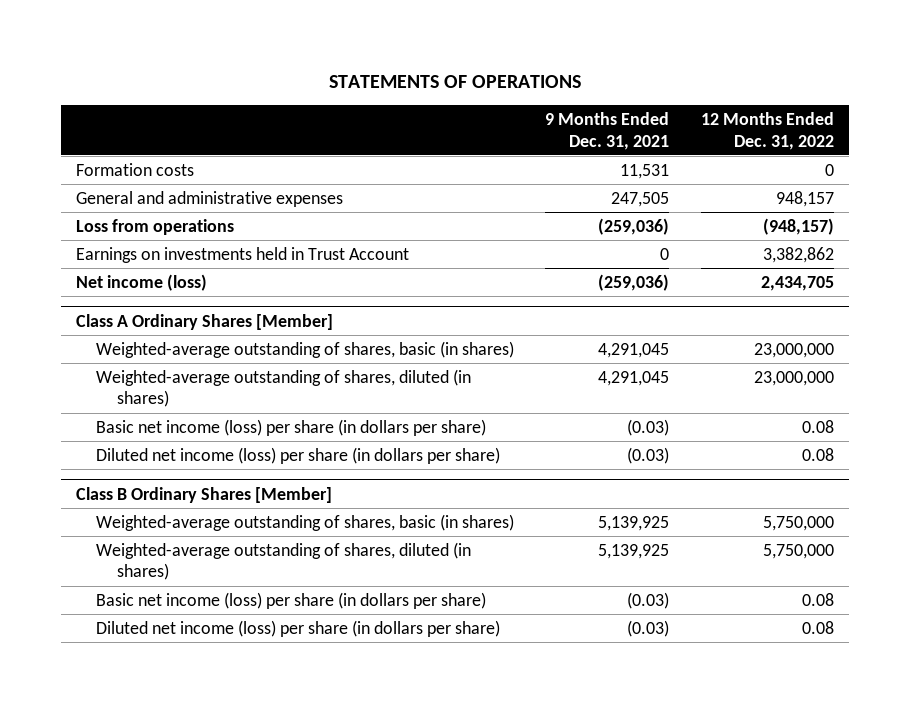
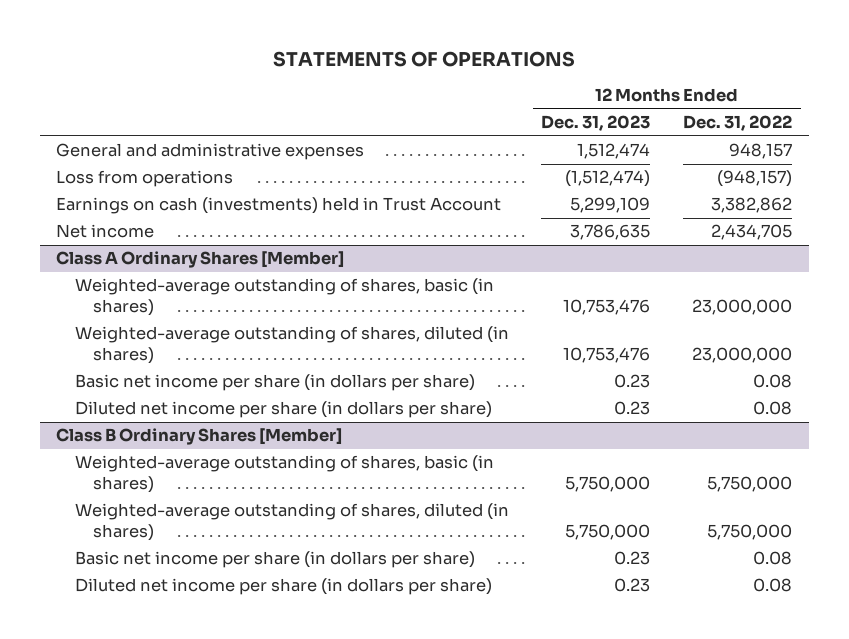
[545,111,670,150] 9 Months Ended Dec. 31, 2021 -> none
none -> [541,115,651,132] Dec. 31, 2023
[76,162,195,176] Formation costs -> none
[76,246,410,263] Earnings on investments held in Trust Account -> [56,197,502,215] Earnings on cash (investments) held in Trust Account
[76,273,208,291] Net income (loss) -> [56,224,155,239] Net income
[96,418,487,436] Basic net income (loss) per share (in dollars per share) -> [74,374,475,392] Basic net income per share (in dollars per share)
[96,446,501,464] Diluted net income (loss) per share (in dollars per share) -> [74,401,492,419] Diluted net income per share (in dollars per share)
[96,591,487,609] Basic net income (loss) per share (in dollars per share) -> [74,551,475,569] Basic net income per share (in dollars per share)
[96,619,501,637] Diluted net income (loss) per share (in dollars per share) -> [74,578,492,596] Diluted net income per share (in dollars per share)

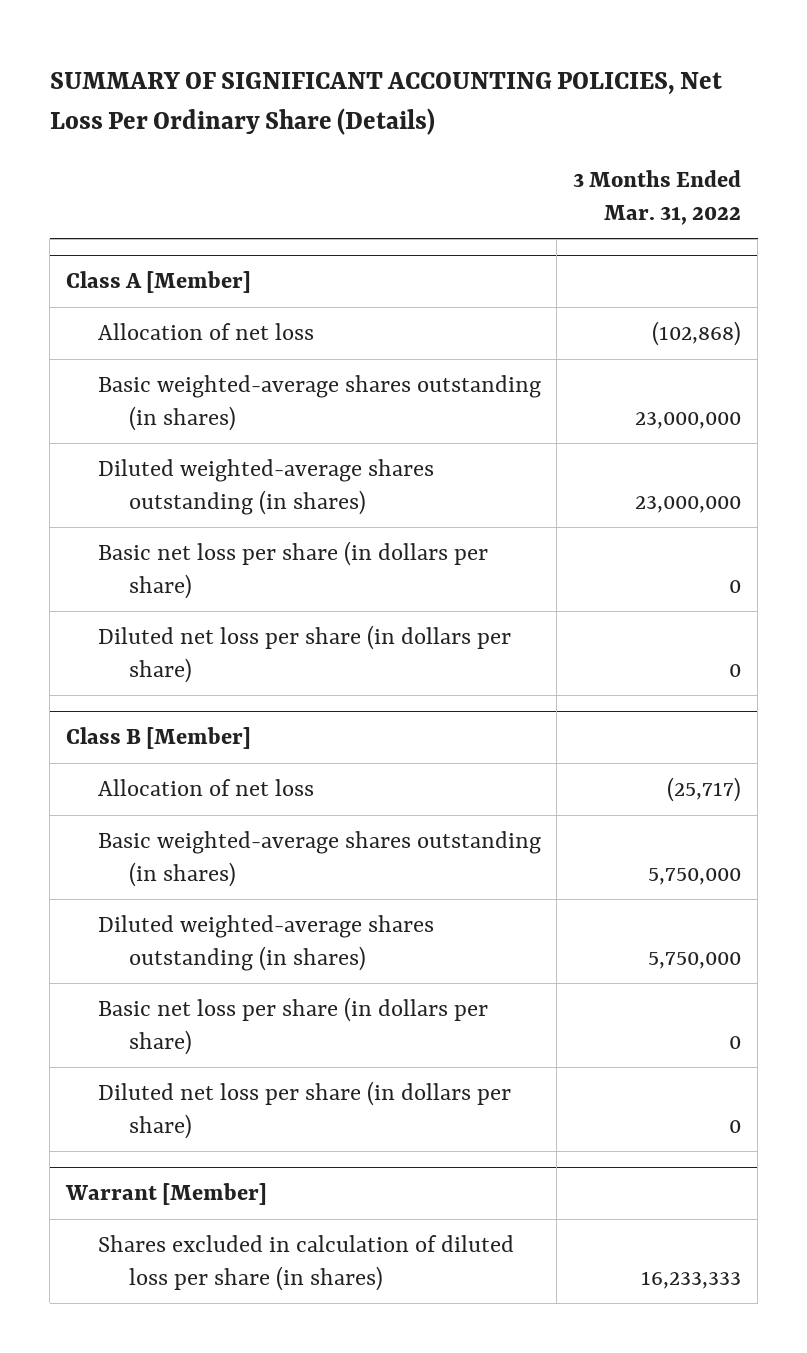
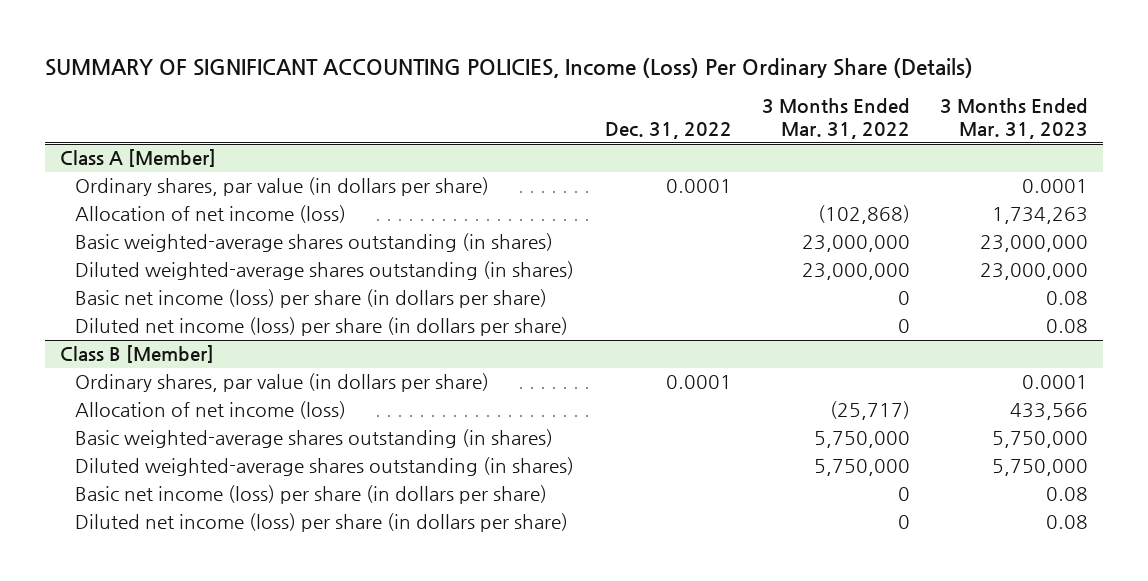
[49,72,722,135] SUMMARY OF SIGNIFICANT ACCOUNTING POLICIES, Net Loss Per Ordinary Share (Details) -> [45,57,974,78] SUMMARY OF SIGNIFICANT ACCOUNTING POLICIES, Income (Loss) Per Ordinary Share (Details)
none -> [604,122,732,140] Dec. 31, 2022
none -> [939,98,1088,140] 3 Months Ended Mar. 31, 2023
none -> [75,177,490,197] Ordinary shares, par value (in dollars per share)
[97,323,314,341] Allocation of net loss -> [75,205,347,224] Allocation of net income (loss)
[97,541,488,599] Basic net loss per share (in dollars per share) -> [75,289,548,309] Basic net income (loss) per share (in dollars per share)
[97,625,511,683] Diluted net loss per share (in dollars per share) -> [75,317,569,337] Diluted net income (loss) per share (in dollars per share)
none -> [75,373,490,393] Ordinary shares, par value (in dollars per share)
[97,779,314,797] Allocation of net loss -> [75,401,347,420] Allocation of net income (loss)
[65,1183,268,1206] Warrant [Member] -> none
[97,1235,514,1291] Shares excluded in calculation of diluted loss per share (in shares) -> none
[97,997,488,1055] Basic net loss per share (in dollars per share) -> [75,485,548,505] Basic net income (loss) per share (in dollars per share)
[97,1081,511,1139] Diluted net loss per share (in dollars per share) -> [75,513,569,533] Diluted net income (loss) per share (in dollars per share)

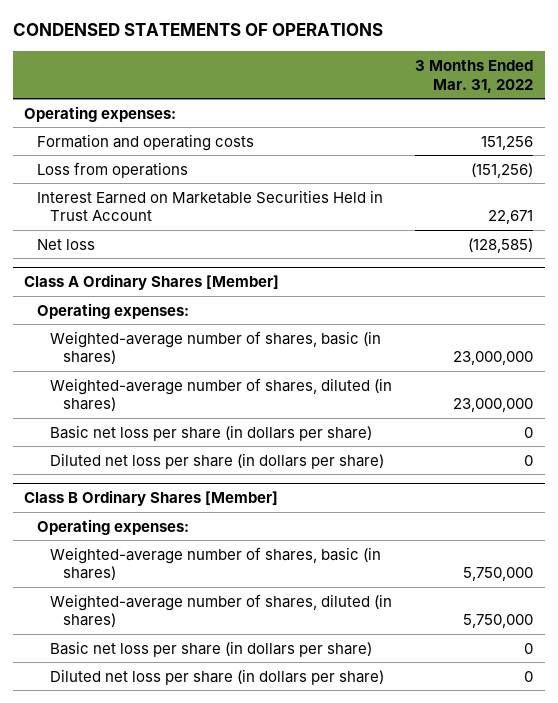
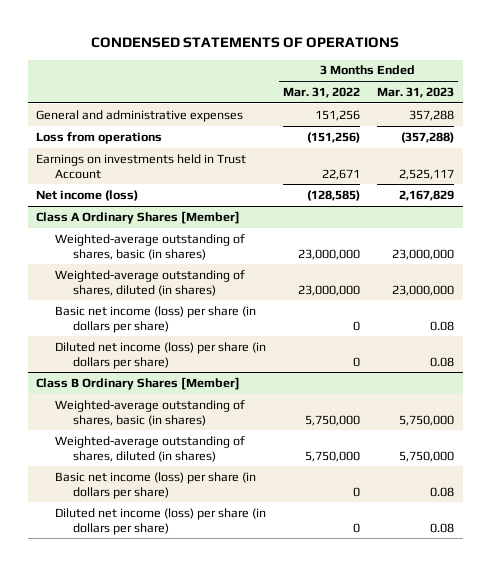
none -> [376,87,454,99] Mar. 31, 2023
[24,105,177,122] Operating expenses: -> none
[37,133,255,151] Formation and operating costs -> [36,109,244,122] General and administrative expenses
[37,189,384,222] Interest Earned on Marketable Securities Held in Trust Account -> [36,153,247,179] Earnings on investments held in Trust Account
[37,238,96,250] Net loss -> [36,189,139,201] Net income (loss)
[37,302,190,319] Operating expenses: -> none
[50,330,382,365] Weighted-average number of shares, basic (in shares) -> [54,233,245,260] Weighted-average outstanding of shares, basic (in shares)
[50,377,393,412] Weighted-average number of shares, diluted (in shares) -> [54,269,245,296] Weighted-average outstanding of shares, diluted (in shares)
[50,424,373,441] Basic net loss per share (in dollars per share) -> [54,305,256,333] Basic net income (loss) per share (in dollars per share)
[50,452,385,469] Diluted net loss per share (in dollars per share) -> [54,341,266,369] Diluted net income (loss) per share (in dollars per share)
[37,518,190,535] Operating expenses: -> none
[50,546,382,581] Weighted-average number of shares, basic (in shares) -> [54,399,245,426] Weighted-average outstanding of shares, basic (in shares)
[50,593,393,628] Weighted-average number of shares, diluted (in shares) -> [54,435,245,462] Weighted-average outstanding of shares, diluted (in shares)
[50,640,373,657] Basic net loss per share (in dollars per share) -> [54,471,256,499] Basic net income (loss) per share (in dollars per share)
[50,668,385,685] Diluted net loss per share (in dollars per share) -> [54,507,266,535] Diluted net income (loss) per share (in dollars per share)

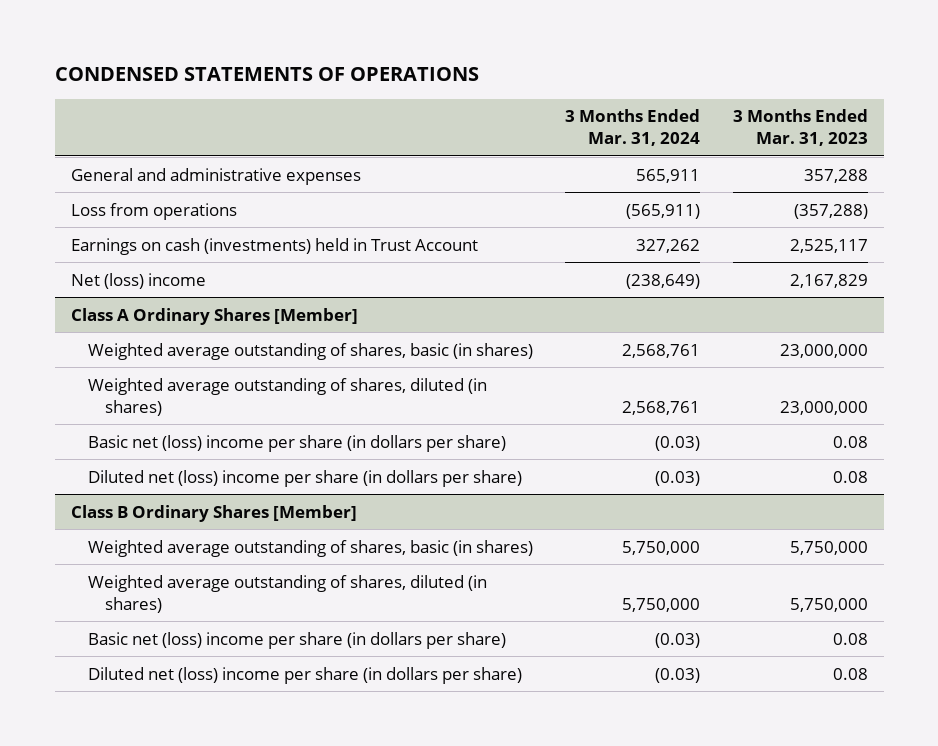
[282,87,360,99] Mar. 31, 2022 -> none
none -> [565,109,701,147] 3 Months Ended Mar. 31, 2024
[36,153,247,179] Earnings on investments held in Trust Account -> [70,237,478,255] Earnings on cash (investments) held in Trust Account
[36,189,139,201] Net income (loss) -> [70,272,206,289] Net (loss) income
[54,233,245,260] Weighted-average outstanding of shares, basic (in shares) -> [88,342,534,360] Weighted average outstanding of shares, basic (in shares)
[54,269,245,296] Weighted-average outstanding of shares, diluted (in shares) -> [88,377,488,416] Weighted average outstanding of shares, diluted (in shares)
[54,305,256,333] Basic net income (loss) per share (in dollars per share) -> [88,434,507,452] Basic net (loss) income per share (in dollars per share)
[54,341,266,369] Diluted net income (loss) per share (in dollars per share) -> [88,469,523,487] Diluted net (loss) income per share (in dollars per share)
[54,399,245,426] Weighted-average outstanding of shares, basic (in shares) -> [88,539,534,557] Weighted average outstanding of shares, basic (in shares)
[54,435,245,462] Weighted-average outstanding of shares, diluted (in shares) -> [88,574,488,613] Weighted average outstanding of shares, diluted (in shares)
[54,471,256,499] Basic net income (loss) per share (in dollars per share) -> [88,631,507,649] Basic net (loss) income per share (in dollars per share)
[54,507,266,535] Diluted net income (loss) per share (in dollars per share) -> [88,666,523,684] Diluted net (loss) income per share (in dollars per share)

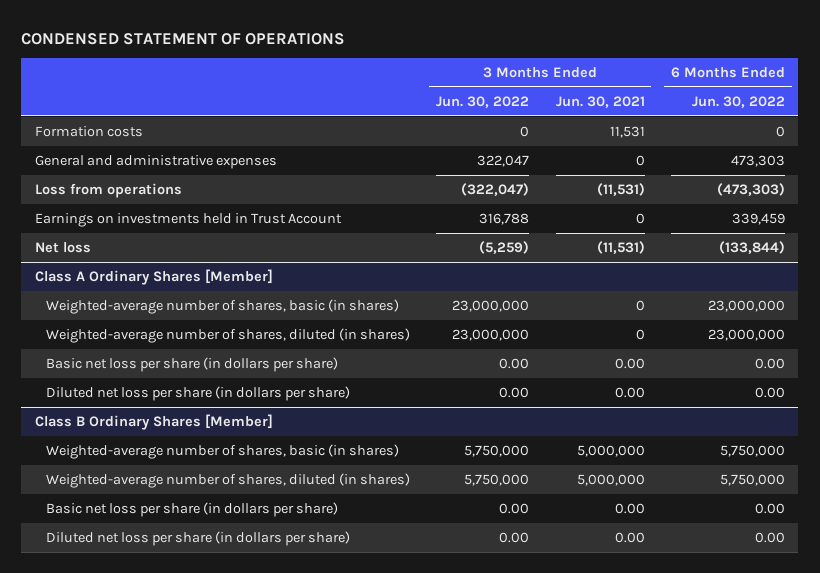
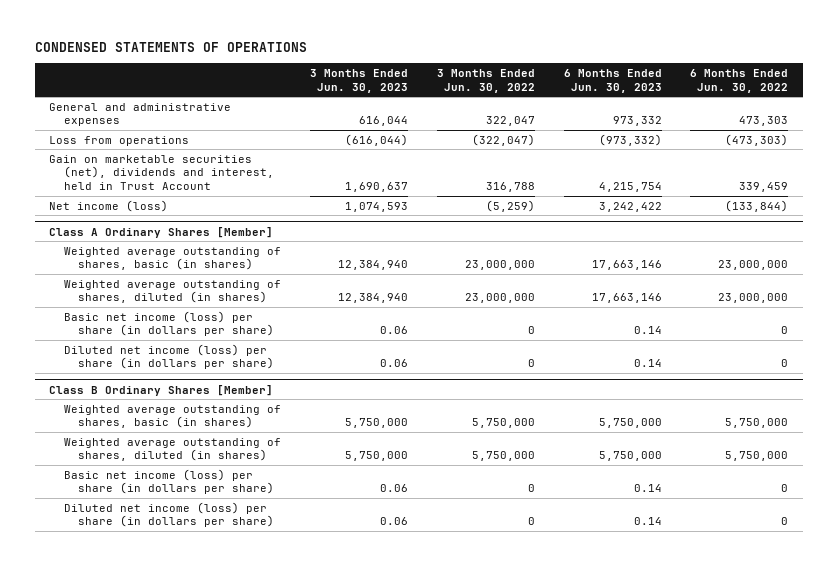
[21,32,346,45] CONDENSED STATEMENT OF OPERATIONS -> [34,42,307,53] CONDENSED STATEMENTS OF OPERATIONS
[555,95,645,108] Jun. 30, 2021 -> none
none -> [309,69,408,93] 3 Months Ended Jun. 30, 2023
none -> [563,69,662,93] 6 Months Ended Jun. 30, 2023
[34,125,143,137] Formation costs -> none
[34,212,342,227] Earnings on investments held in Trust Account -> [49,154,274,190] Gain on marketable securities (net), dividends and interest, held in Trust Account
[34,241,91,253] Net loss -> [49,199,169,212] Net income (loss)
[45,298,399,314] Weighted-average number of shares, basic (in shares) -> [63,246,281,271] Weighted average outstanding of shares, basic (in shares)
[45,327,410,343] Weighted-average number of shares, diluted (in shares) -> [63,279,281,304] Weighted average outstanding of shares, diluted (in shares)
[45,356,338,372] Basic net loss per share (in dollars per share) -> [63,310,275,337] Basic net income (loss) per share (in dollars per share)
[499,357,530,369] 0.00 -> [527,326,535,335] 0
[755,357,786,369] 0.00 -> [781,326,789,335] 0
[45,385,350,401] Diluted net loss per share (in dollars per share) -> [63,343,275,370] Diluted net income (loss) per share (in dollars per share)
[499,386,530,398] 0.00 -> [527,359,535,368] 0
[755,386,786,398] 0.00 -> [781,359,789,368] 0
[45,443,399,459] Weighted-average number of shares, basic (in shares) -> [63,404,281,429] Weighted average outstanding of shares, basic (in shares)
[45,472,410,488] Weighted-average number of shares, diluted (in shares) -> [63,437,281,462] Weighted average outstanding of shares, diluted (in shares)
[45,501,338,517] Basic net loss per share (in dollars per share) -> [63,468,275,495] Basic net income (loss) per share (in dollars per share)
[499,502,530,514] 0.00 -> [527,484,535,493] 0
[755,502,786,514] 0.00 -> [781,484,789,493] 0
[45,530,350,546] Diluted net loss per share (in dollars per share) -> [63,501,275,528] Diluted net income (loss) per share (in dollars per share)
[499,531,530,543] 0.00 -> [527,517,535,526] 0
[755,531,786,543] 0.00 -> [781,517,789,526] 0

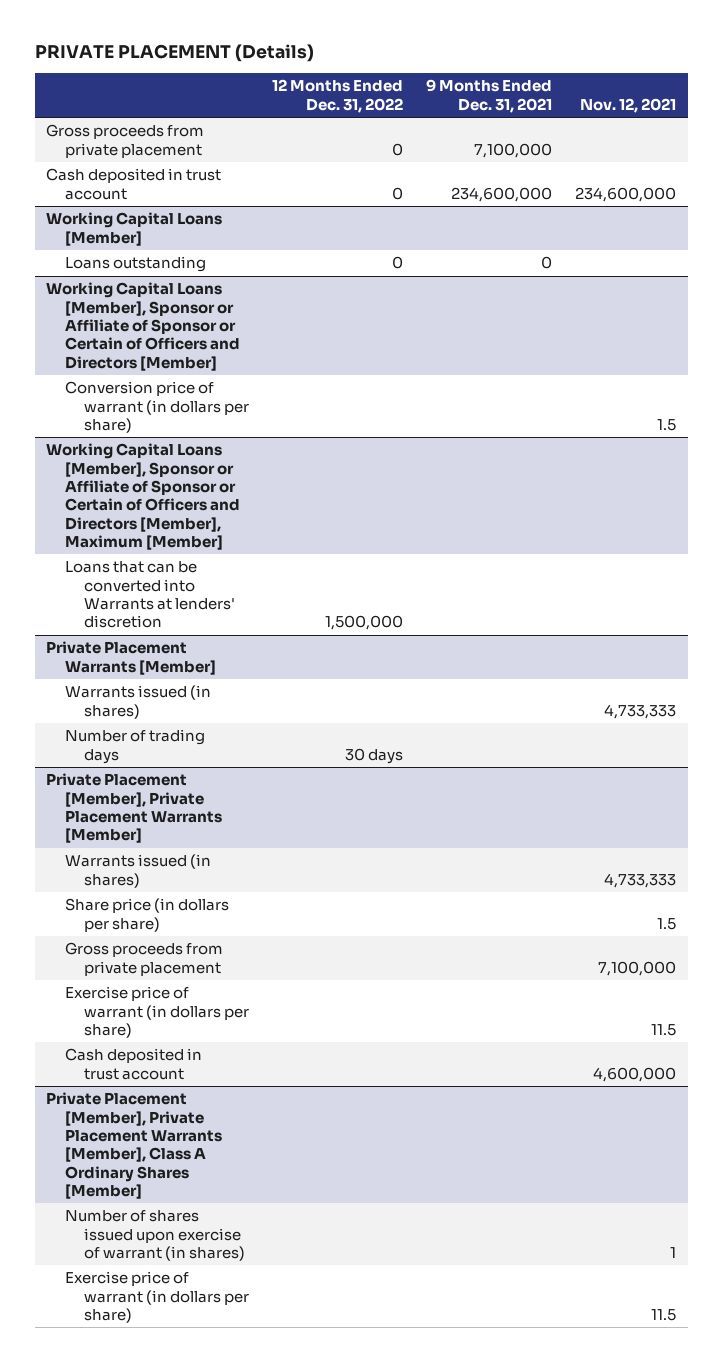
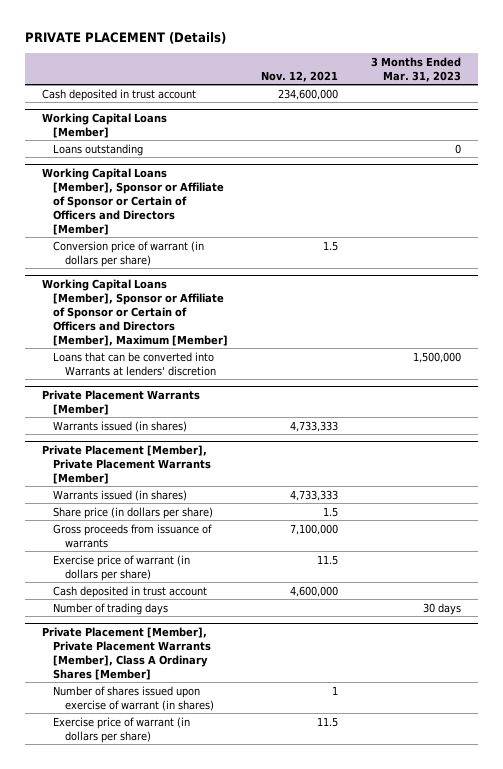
[271,79,403,113] 12 Months Ended Dec. 31, 2022 -> none
[426,79,553,113] 9 Months Ended Dec. 31, 2021 -> none
none -> [371,56,462,82] 3 Months Ended Mar. 31, 2023
[46,124,205,158] Gross proceeds from private placement -> none
[64,729,205,764] Number of trading days -> none
[64,942,223,976] Gross proceeds from private placement -> [53,523,213,548] Gross proceeds from issuance of warrants
none -> [53,602,169,615] Number of trading days

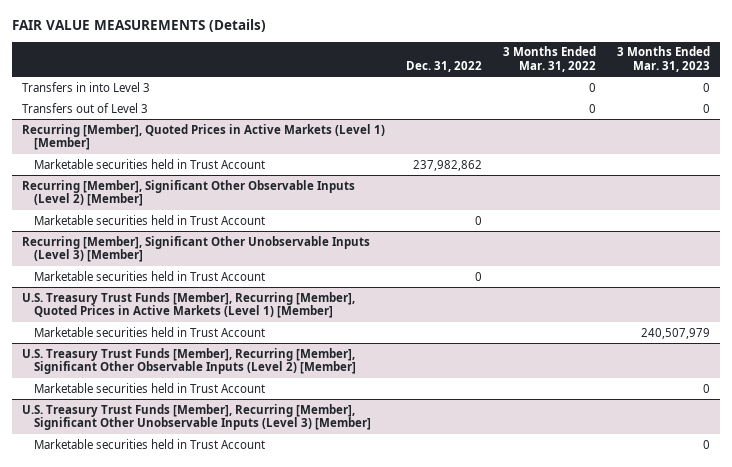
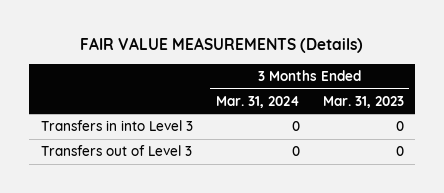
[406,61,483,73] Dec. 31, 2022 -> none
[502,46,596,73] 3 Months Ended Mar. 31, 2022 -> none
none -> [215,95,300,108] Mar. 31, 2024
[22,123,386,151] Recurring [Member], Quoted Prices in Active Markets (Level 1) [Member] -> none
[34,158,266,169] Marketable securities held in Trust Account -> none
[22,179,356,207] Recurring [Member], Significant Other Observable Inputs (Level 2) [Member] -> none
[34,214,266,225] Marketable securities held in Trust Account -> none
[22,235,371,263] Recurring [Member], Significant Other Unobservable Inputs (Level 3) [Member] -> none
[34,270,266,281] Marketable securities held in Trust Account -> none
[22,291,356,319] U.S. Treasury Trust Funds [Member], Recurring [Member], Quoted Prices in Active Markets (Level 1) [Member] -> none
[34,326,266,337] Marketable securities held in Trust Account -> none
[22,347,357,375] U.S. Treasury Trust Funds [Member], Recurring [Member], Significant Other Observable Inputs (Level 2) [Member] -> none
[34,382,266,393] Marketable securities held in Trust Account -> none
[22,403,372,431] U.S. Treasury Trust Funds [Member], Recurring [Member], Significant Other Unobservable Inputs (Level 3) [Member] -> none
[34,438,266,449] Marketable securities held in Trust Account -> none

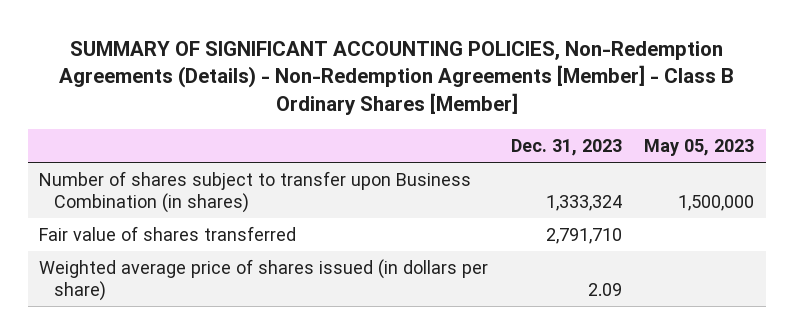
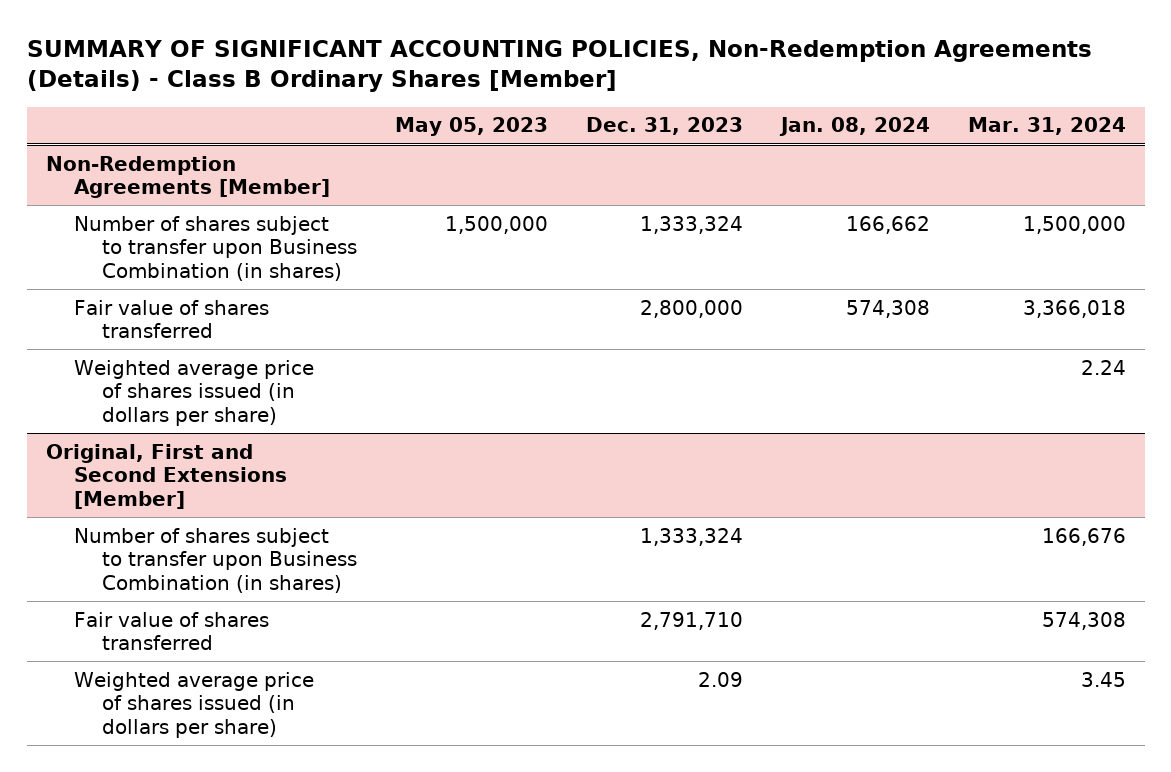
[58,40,734,116] SUMMARY OF SIGNIFICANT ACCOUNTING POLICIES, Non-Redemption Agreements (Details) - Non-Redemption Agreements [Member] - Class B Ordinary Shares [Member] -> [26,40,1092,93] SUMMARY OF SIGNIFICANT ACCOUNTING POLICIES, Non-Redemption Agreements (Details) - Class B Ordinary Shares [Member]
none -> [778,117,930,137] Jan. 08, 2024
none -> [967,117,1126,136] Mar. 31, 2024
none -> [45,155,331,199] Non-Redemption Agreements [Member]
none -> [74,299,270,339] Fair value of shares transferred
none -> [74,359,315,426] Weighted average price of shares issued (in dollars per share)
none -> [45,443,288,509] Original, First and Second Extensions [Member]
none -> [74,527,358,593] Number of shares subject to transfer upon Business Combination (in shares)

